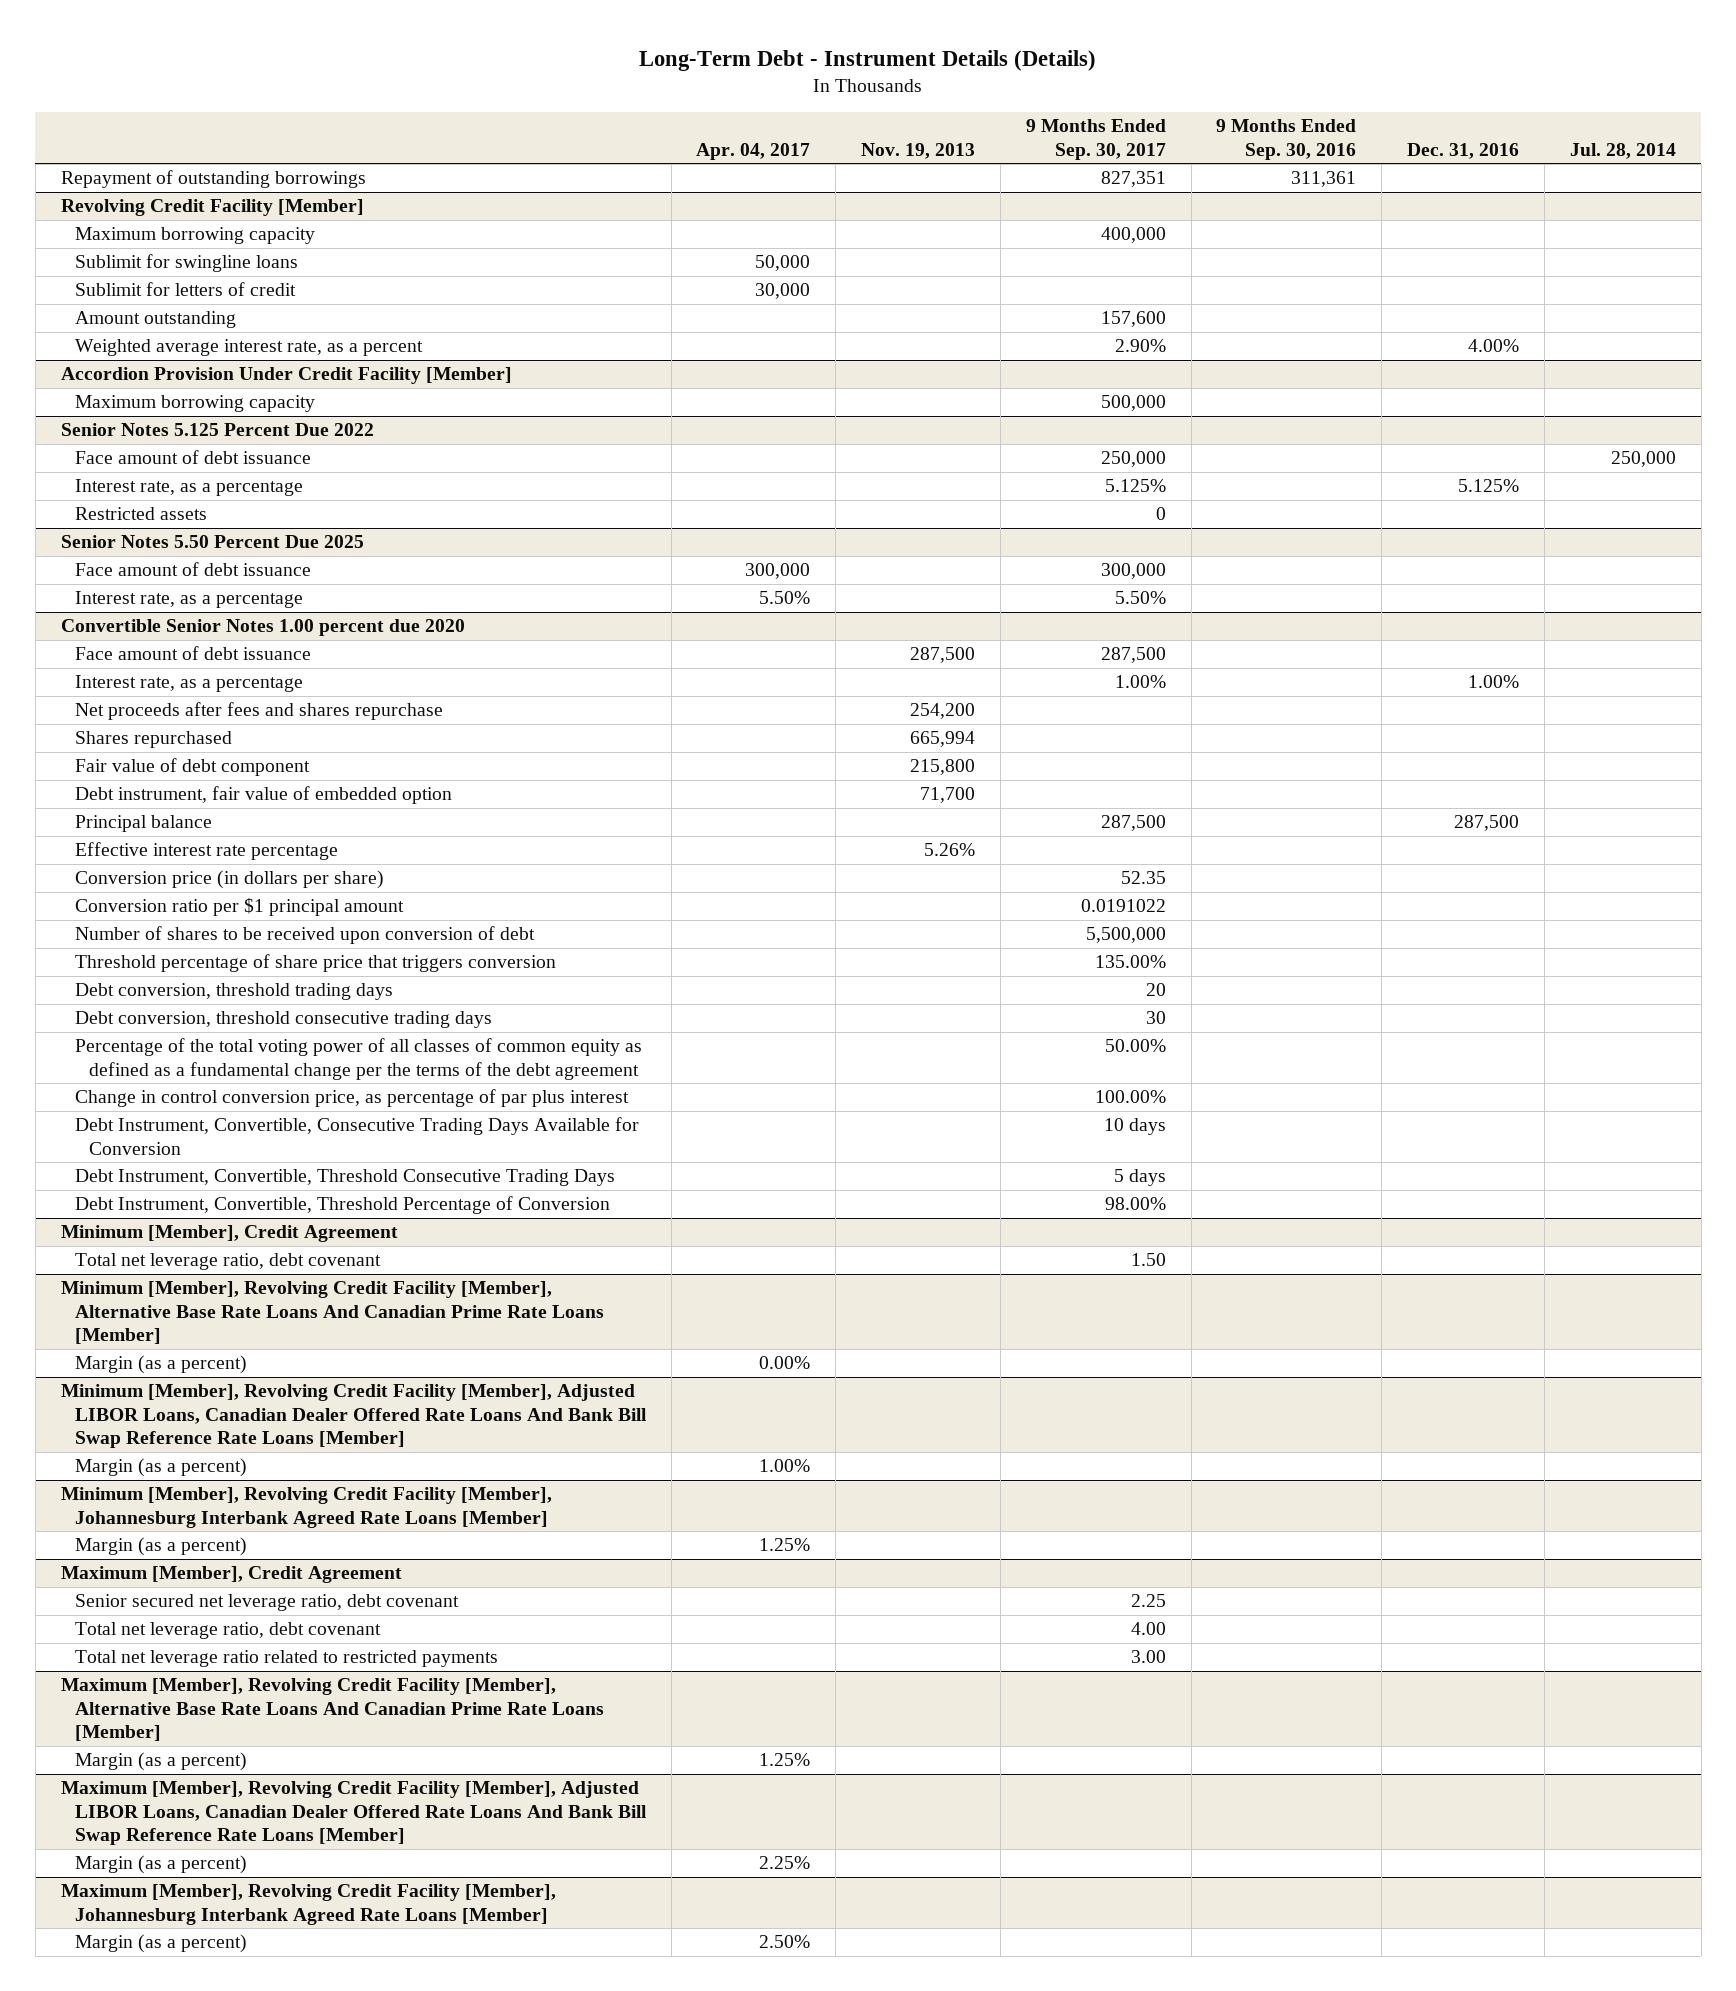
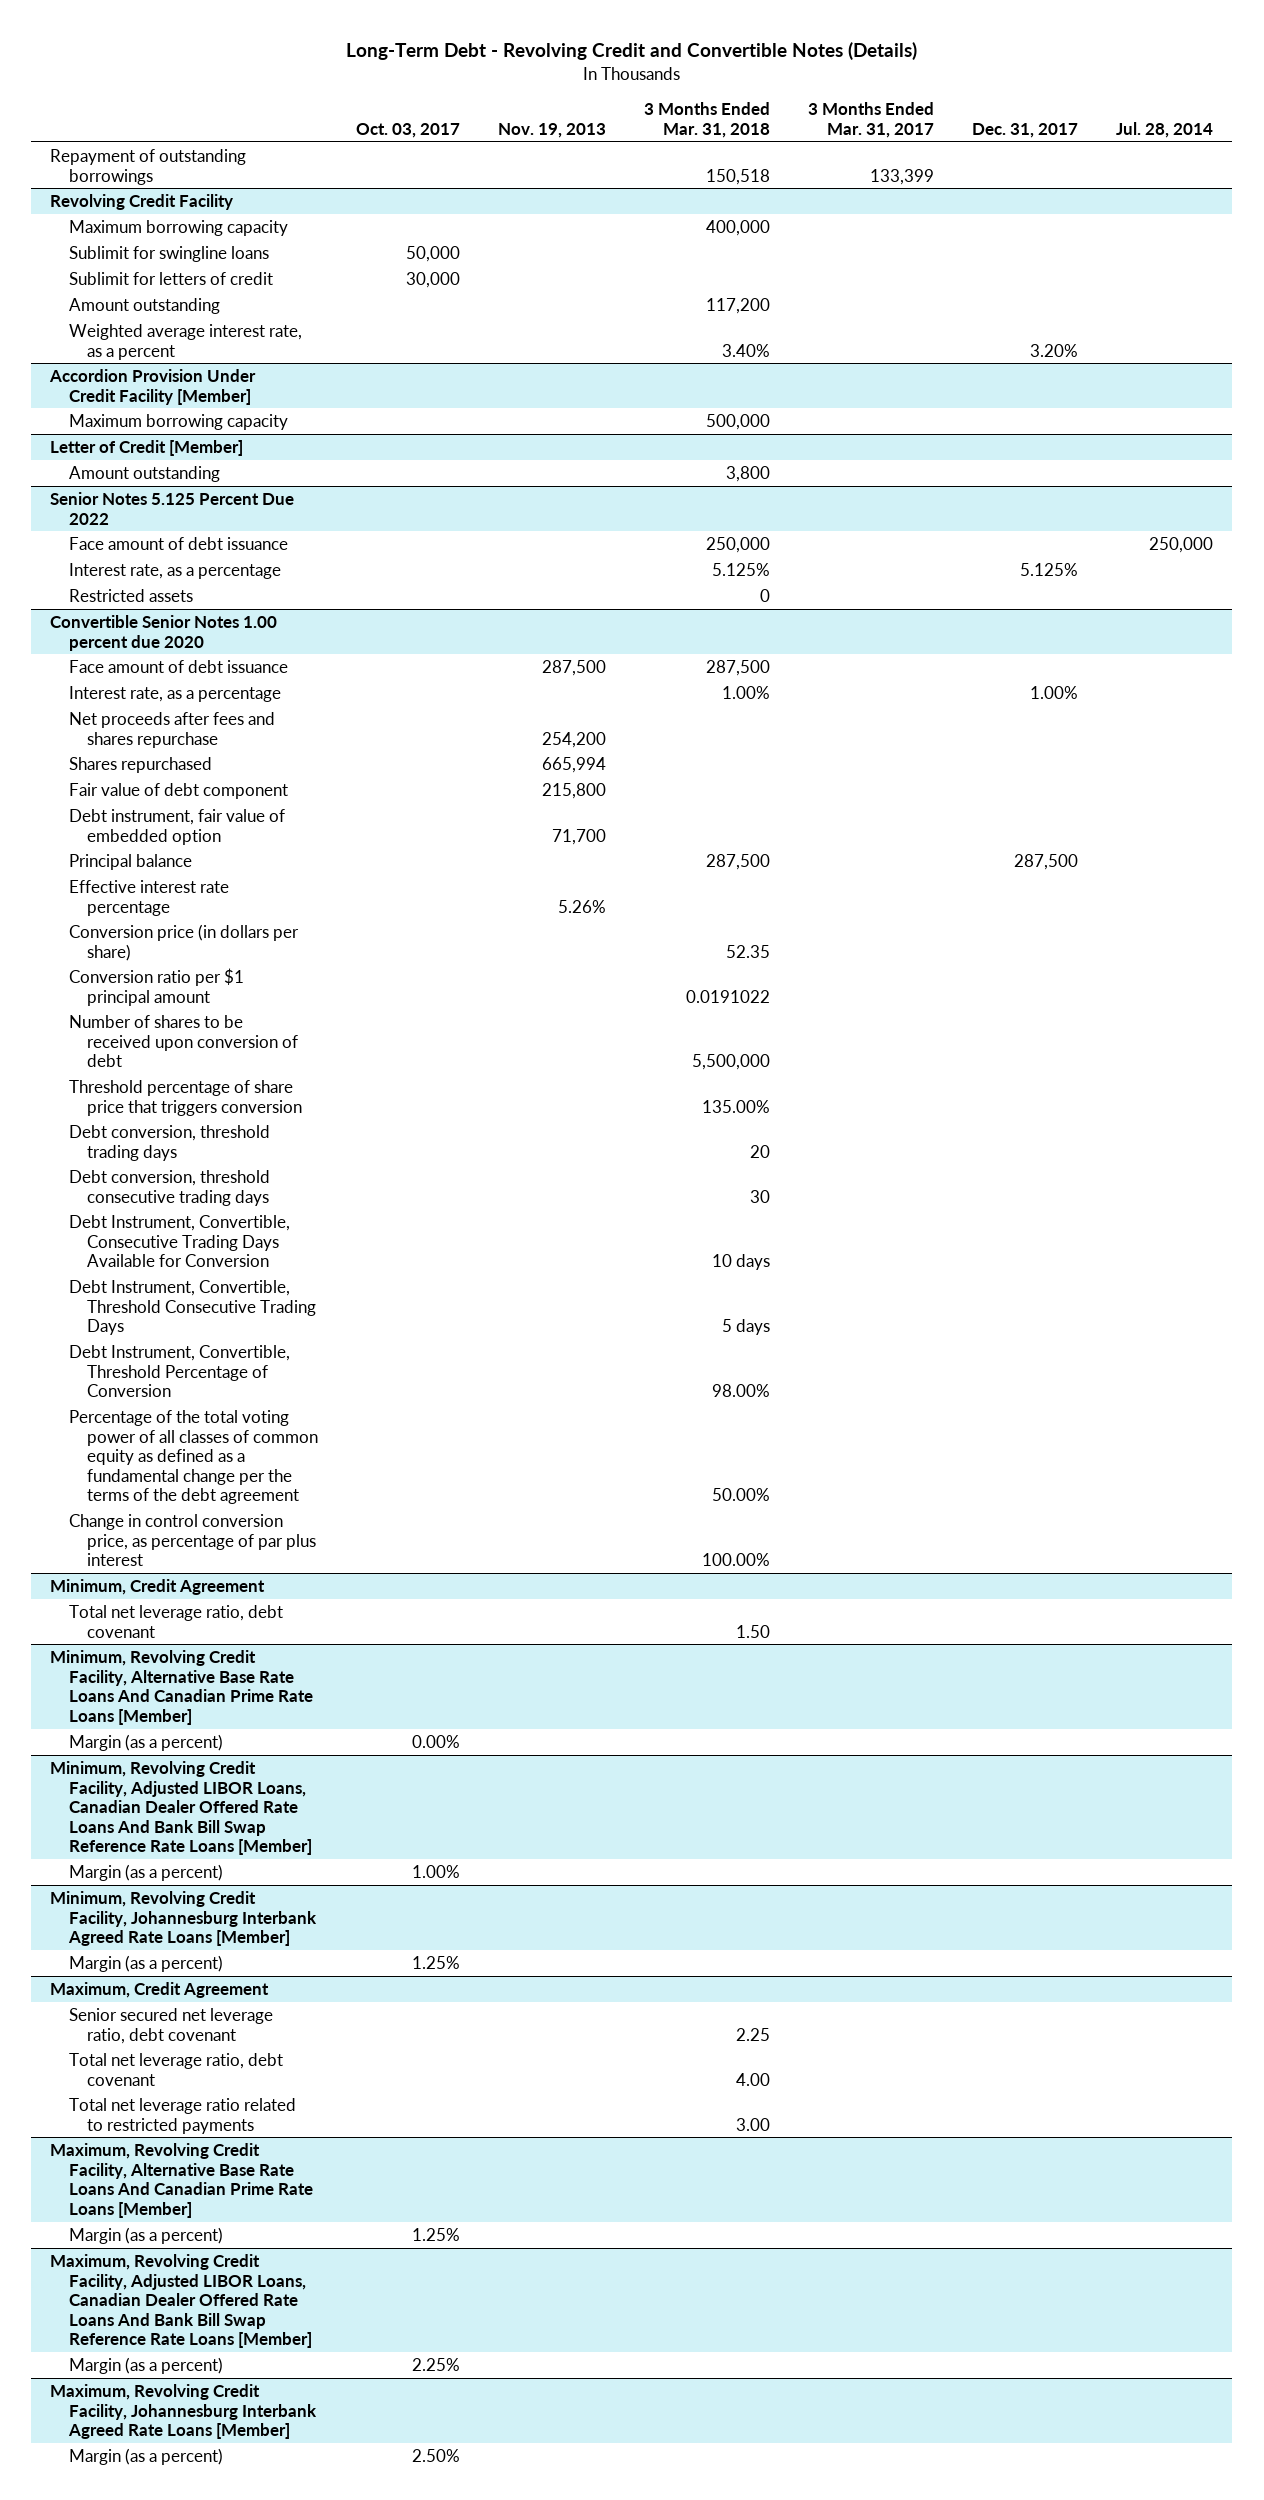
[639,49,1097,71] Long-Term Debt - Instrument Details (Details) -> [345,42,917,61] Long-Term Debt - Revolving Credit and Convertible Notes (Details)
[696,142,811,160] Apr. 04, 2017 -> none
[1025,119,1166,160] 9 Months Ended Sep. 30, 2017 -> none
[1216,119,1357,160] 9 Months Ended Sep. 30, 2016 -> none
[1407,142,1520,159] Dec. 31, 2016 -> none
none -> [356,123,461,139] Oct. 03, 2017
none -> [644,102,771,139] 3 Months Ended Mar. 31, 2018
none -> [808,102,935,139] 3 Months Ended Mar. 31, 2017
none -> [972,123,1079,139] Dec. 31, 2017
[60,199,364,217] Revolving Credit Facility [Member] -> [50,193,234,210] Revolving Credit Facility
none -> [50,439,244,456] Letter of Credit [Member]
none -> [68,465,220,482] Amount outstanding
[60,535,364,549] Senior Notes 5.50 Percent Due 2025 -> none
[74,562,311,577] Face amount of debt issuance -> none
[74,591,303,609] Interest rate, as a percentage -> none
[74,1038,642,1080] Percentage of the total voting power of all classes of common equity as defined as a fundamental change per the terms of the debt agreement -> [68,1409,319,1505] Percentage of the total voting power of all classes of common equity as defined as a fundamental change per the terms of the debt agreement
[74,1089,629,1108] Change in control conversion price, as percentage of par plus interest -> [68,1513,317,1567] Change in control conversion price, as percentage of par plus interest
[60,1225,398,1243] Minimum [Member], Credit Agreement -> [50,1578,266,1595] Minimum, Credit Agreement
[60,1281,604,1345] Minimum [Member], Revolving Credit Facility [Member], Alternative Base Rate Loans And Canadian Prime Rate Loans [Member] -> [50,1649,313,1725] Minimum, Revolving Credit Facility, Alternative Base Rate Loans And Canadian Prime Rate Loans [Member]
[60,1384,647,1449] Minimum [Member], Revolving Credit Facility [Member], Adjusted LIBOR Loans, Canadian Dealer Offered Rate Loans And Bank Bill Swap Reference Rate Loans [Member] -> [50,1760,312,1856] Minimum, Revolving Credit Facility, Adjusted LIBOR Loans, Canadian Dealer Offered Rate Loans And Bank Bill Swap Reference Rate Loans [Member]
[60,1487,552,1528] Minimum [Member], Revolving Credit Facility [Member], Johannesburg Interbank Agreed Rate Loans [Member] -> [50,1890,317,1947] Minimum, Revolving Credit Facility, Johannesburg Interbank Agreed Rate Loans [Member]
[60,1566,402,1584] Maximum [Member], Credit Agreement -> [50,1981,270,1998] Maximum, Credit Agreement
[60,1678,604,1742] Maximum [Member], Revolving Credit Facility [Member], Alternative Base Rate Loans And Canadian Prime Rate Loans [Member] -> [50,2142,313,2218] Maximum, Revolving Credit Facility, Alternative Base Rate Loans And Canadian Prime Rate Loans [Member]
[60,1781,647,1846] Maximum [Member], Revolving Credit Facility [Member], Adjusted LIBOR Loans, Canadian Dealer Offered Rate Loans And Bank Bill Swap Reference Rate Loans [Member] -> [50,2253,312,2349] Maximum, Revolving Credit Facility, Adjusted LIBOR Loans, Canadian Dealer Offered Rate Loans And Bank Bill Swap Reference Rate Loans [Member]
[60,1884,556,1925] Maximum [Member], Revolving Credit Facility [Member], Johannesburg Interbank Agreed Rate Loans [Member] -> [50,2383,317,2440] Maximum, Revolving Credit Facility, Johannesburg Interbank Agreed Rate Loans [Member]

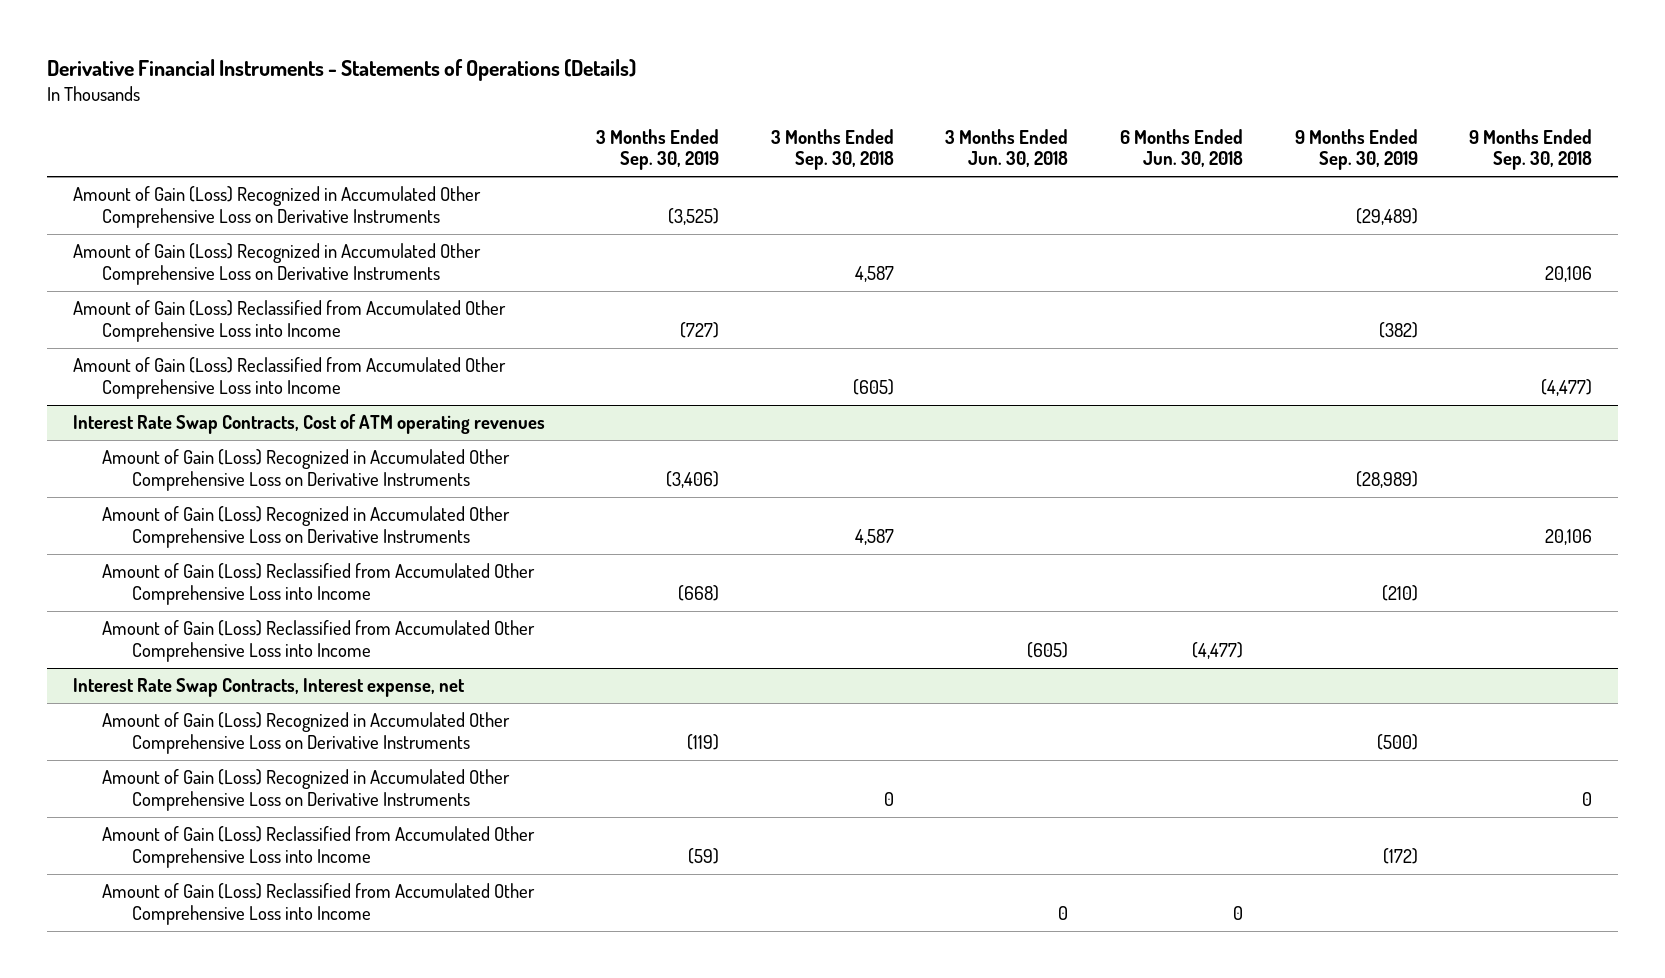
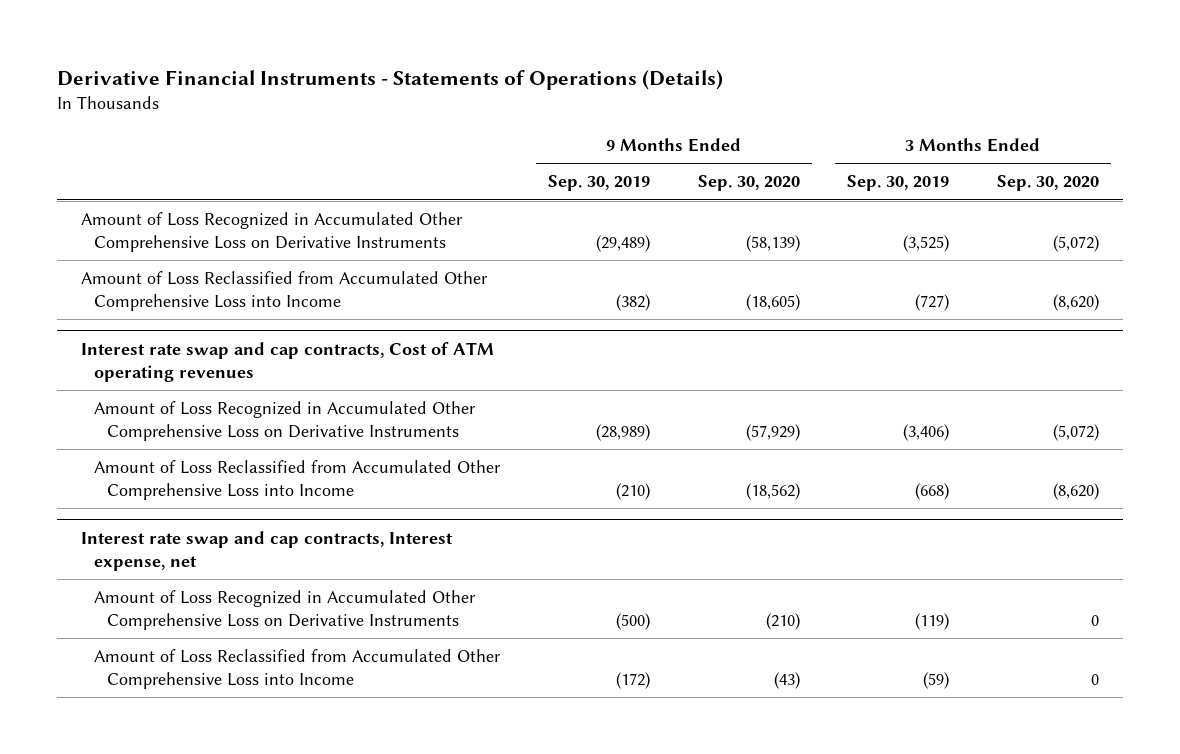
[770,128,894,171] 3 Months Ended Sep. 30, 2018 -> none
[945,128,1069,168] 3 Months Ended Jun. 30, 2018 -> none
[1120,128,1244,168] 6 Months Ended Jun. 30, 2018 -> none
[1469,128,1593,171] 9 Months Ended Sep. 30, 2018 -> none
none -> [697,175,800,192] Sep. 30, 2020
none -> [997,175,1100,192] Sep. 30, 2020
[72,243,481,286] Amount of Gain (Loss) Recognized in Accumulated Other Comprehensive Loss on Derivative Instruments -> none
[72,357,506,400] Amount of Gain (Loss) Reclassified from Accumulated Other Comprehensive Loss into Income -> none
[102,506,511,549] Amount of Gain (Loss) Recognized in Accumulated Other Comprehensive Loss on Derivative Instruments -> none
[102,620,536,663] Amount of Gain (Loss) Reclassified from Accumulated Other Comprehensive Loss into Income -> none
[102,769,511,812] Amount of Gain (Loss) Recognized in Accumulated Other Comprehensive Loss on Derivative Instruments -> none
[102,883,536,926] Amount of Gain (Loss) Reclassified from Accumulated Other Comprehensive Loss into Income -> none
[72,186,481,229] Amount of Gain (Loss) Recognized in Accumulated Other Comprehensive Loss on Derivative Instruments -> [80,211,463,253] Amount of Loss Recognized in Accumulated Other Comprehensive Loss on Derivative Instruments
[72,300,506,343] Amount of Gain (Loss) Reclassified from Accumulated Other Comprehensive Loss into Income -> [80,270,488,312] Amount of Loss Reclassified from Accumulated Other Comprehensive Loss into Income
[72,414,545,435] Interest Rate Swap Contracts, Cost of ATM operating revenues -> [80,341,494,382] Interest rate swap and cap contracts, Cost of ATM operating revenues
[102,449,511,492] Amount of Gain (Loss) Recognized in Accumulated Other Comprehensive Loss on Derivative Instruments -> [93,400,476,442] Amount of Loss Recognized in Accumulated Other Comprehensive Loss on Derivative Instruments
[102,563,536,606] Amount of Gain (Loss) Reclassified from Accumulated Other Comprehensive Loss into Income -> [93,459,501,501] Amount of Loss Reclassified from Accumulated Other Comprehensive Loss into Income
[72,678,465,698] Interest Rate Swap Contracts, Interest expense, net -> [80,530,453,571] Interest rate swap and cap contracts, Interest expense, net
[102,712,511,755] Amount of Gain (Loss) Recognized in Accumulated Other Comprehensive Loss on Derivative Instruments -> [93,589,476,631] Amount of Loss Recognized in Accumulated Other Comprehensive Loss on Derivative Instruments
[102,826,536,869] Amount of Gain (Loss) Reclassified from Accumulated Other Comprehensive Loss into Income -> [93,648,501,690] Amount of Loss Reclassified from Accumulated Other Comprehensive Loss into Income

